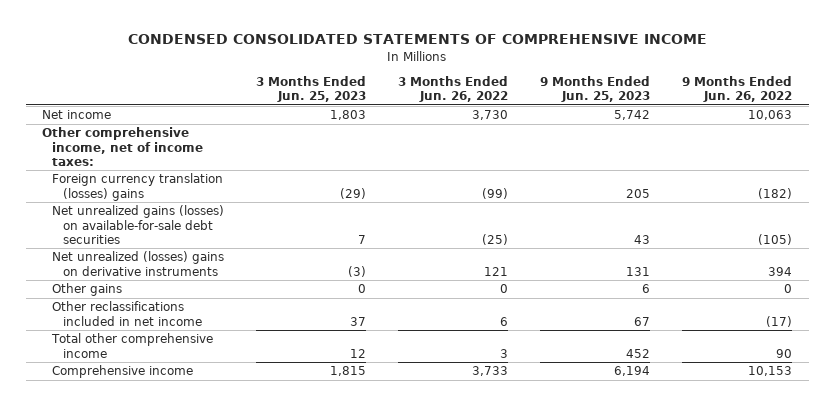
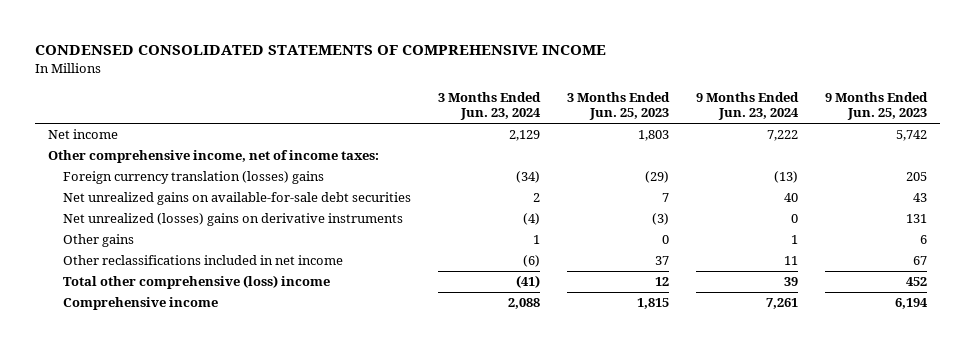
[398,75,509,103] 3 Months Ended Jun. 26, 2022 -> none
[682,75,793,103] 9 Months Ended Jun. 26, 2022 -> none
none -> [437,91,541,121] 3 Months Ended Jun. 23, 2024
none -> [695,91,799,121] 9 Months Ended Jun. 23, 2024
[52,205,225,244] Net unrealized gains (losses) on available-for-sale debt securities -> [62,192,411,206] Net unrealized gains on available-for-sale debt securities
[51,333,214,358] Total other comprehensive income -> [62,275,330,290] Total other comprehensive (loss) income

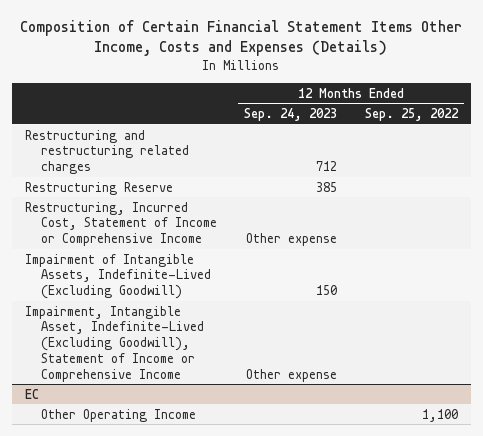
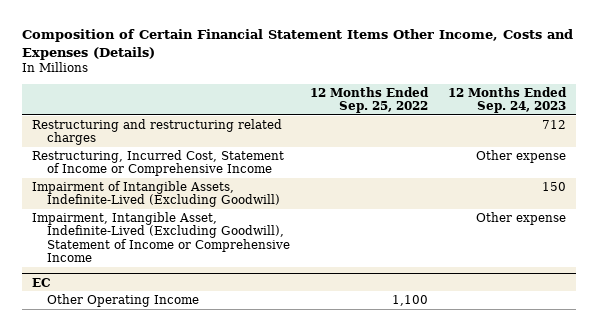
[25,181,174,195] Restructuring Reserve -> none

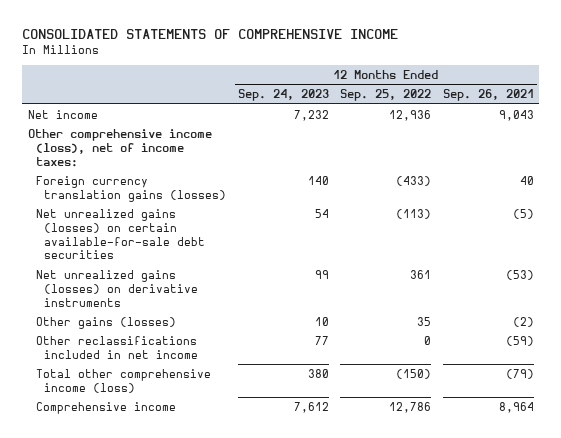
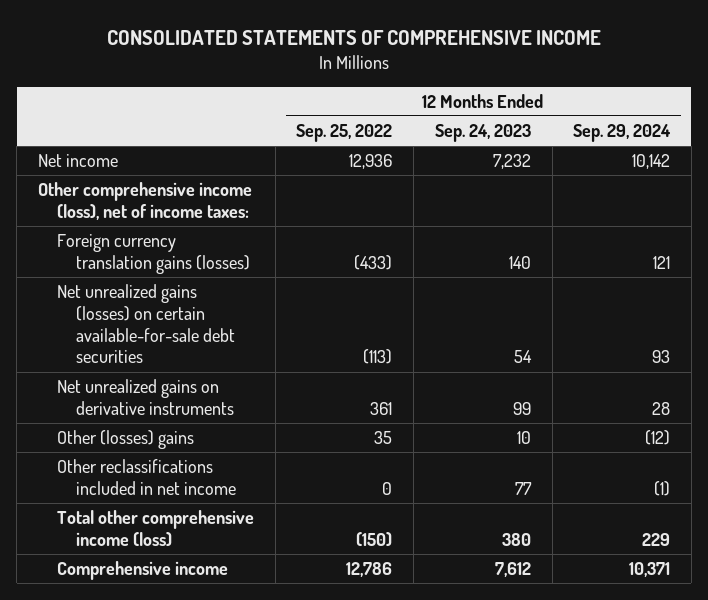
[442,89,534,102] Sep. 26, 2021 -> none
none -> [573,124,672,143] Sep. 29, 2024
[35,269,199,307] Net unrealized gains (losses) on derivative instruments -> [57,379,235,415] Net unrealized gains on derivative instruments
[35,316,176,329] Other gains (losses) -> [57,430,195,450] Other (losses) gains

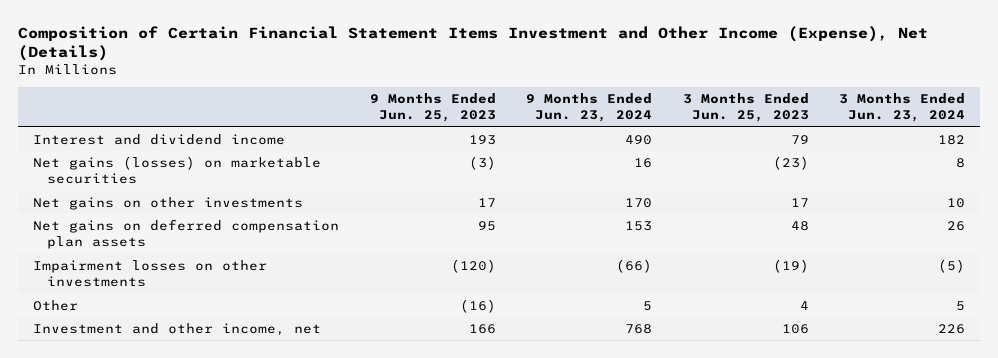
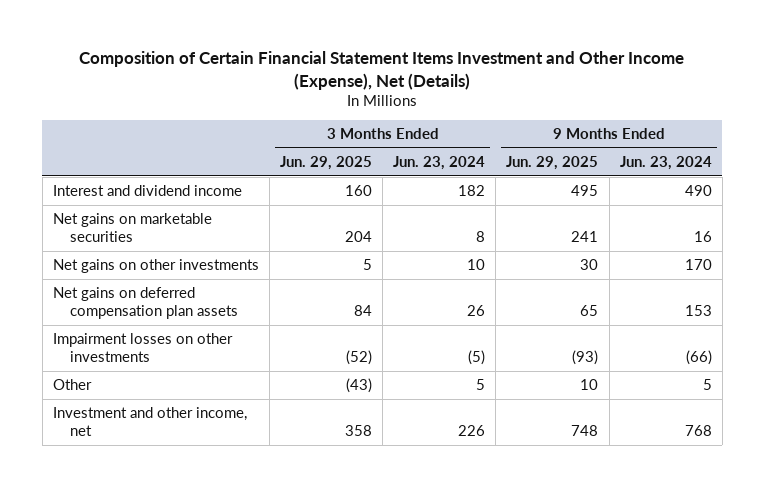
[369,93,496,123] 9 Months Ended Jun. 25, 2023 -> none
[682,93,809,123] 3 Months Ended Jun. 25, 2023 -> none
none -> [279,155,372,170] Jun. 29, 2025
none -> [506,155,599,170] Jun. 29, 2025
[33,156,322,185] Net gains (losses) on marketable securities -> [52,213,212,243] Net gains on marketable securities

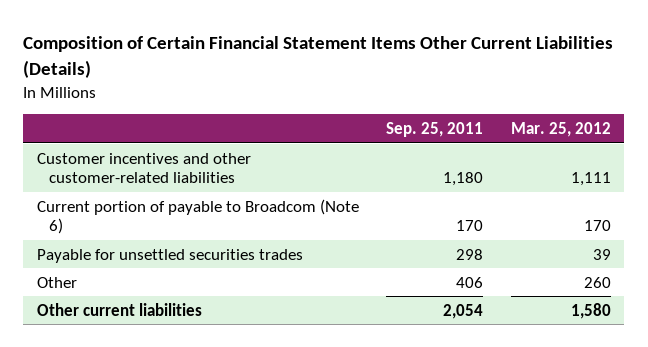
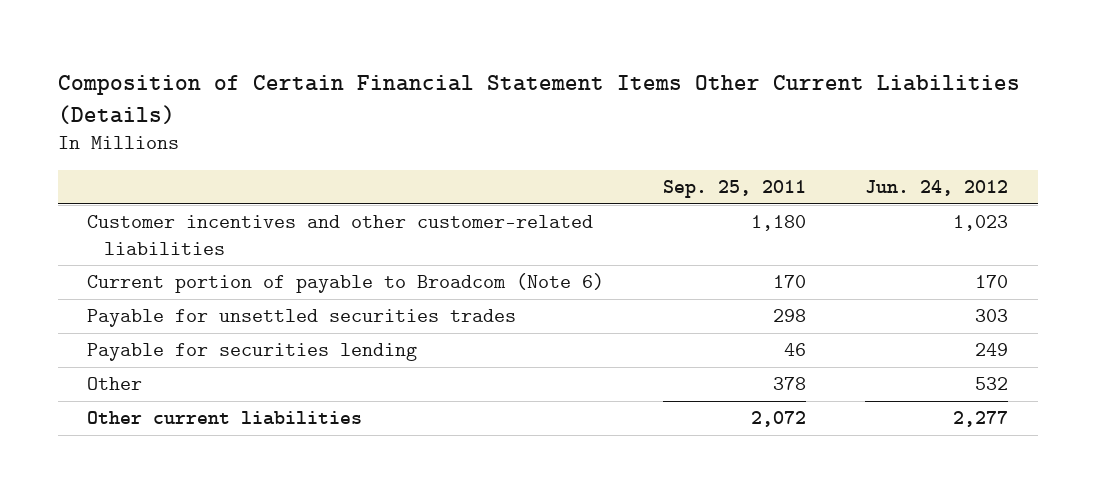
[510,121,611,137] Mar. 25, 2012 -> none
none -> [865,180,1009,197] Jun. 24, 2012
none -> [87,343,418,362] Payable for securities lending
[456,276,484,288] 406 -> [773,377,807,391] 378
[443,303,484,319] 2,054 -> [751,411,807,428] 2,072

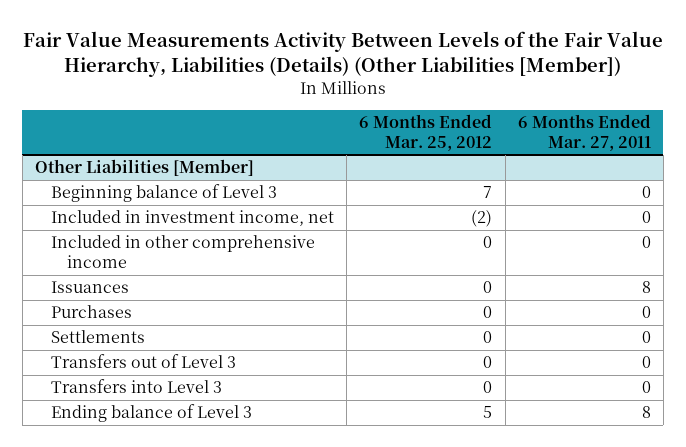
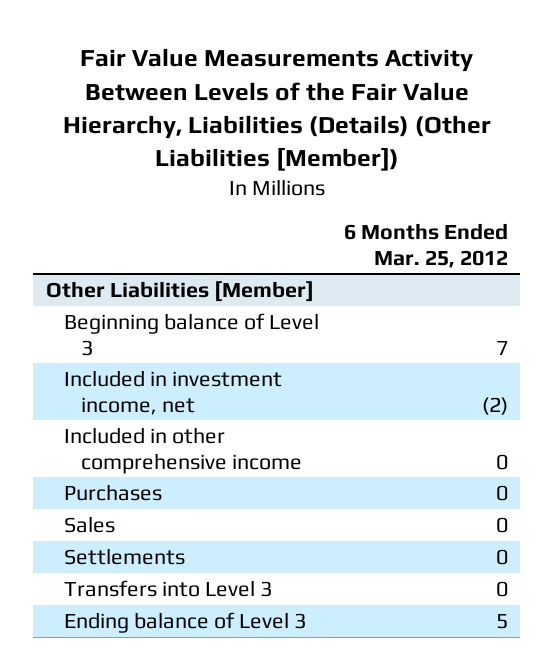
[517,114,651,151] 6 Months Ended Mar. 27, 2011 -> none
[51,281,130,294] Issuances -> none
none -> [63,515,115,533] Sales
[51,354,237,369] Transfers out of Level 3 -> none

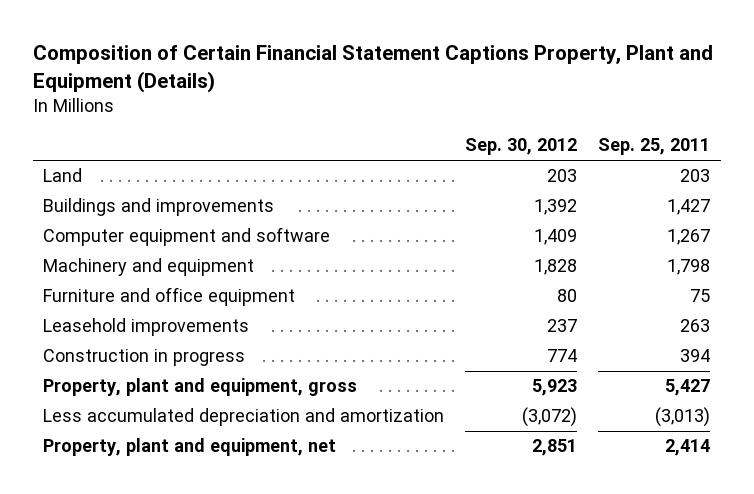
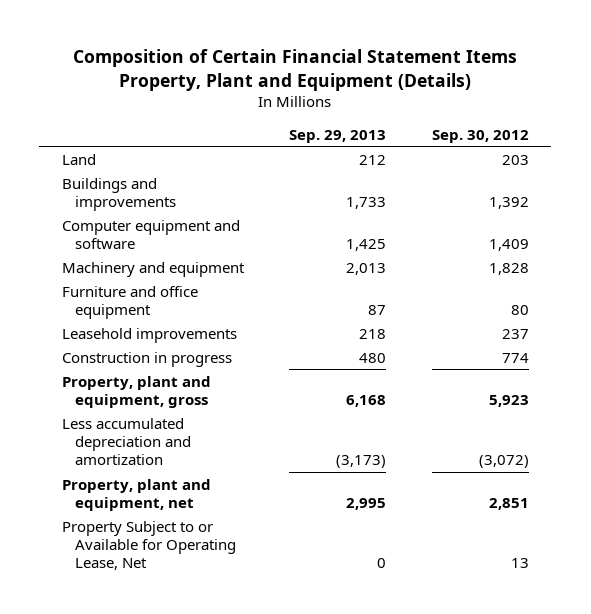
[32,45,713,94] Composition of Certain Financial Statement Captions Property, Plant and Equipment (Details) -> [73,49,518,91] Composition of Certain Financial Statement Items Property, Plant and Equipment (Details)
[598,138,711,156] Sep. 25, 2011 -> none
none -> [289,129,387,143] Sep. 29, 2013
none -> [62,520,237,571] Property Subject to or Available for Operating Lease, Net

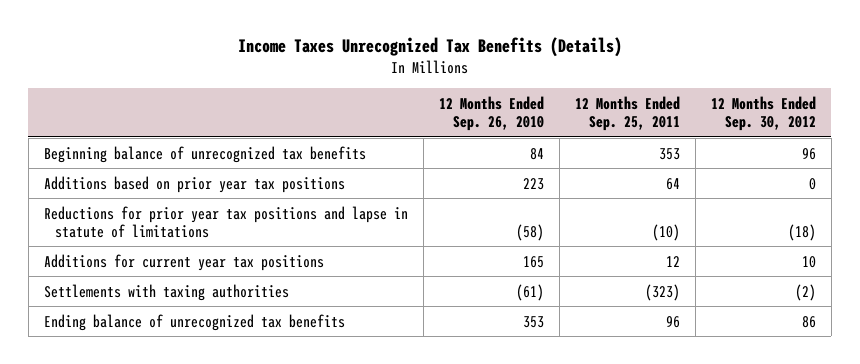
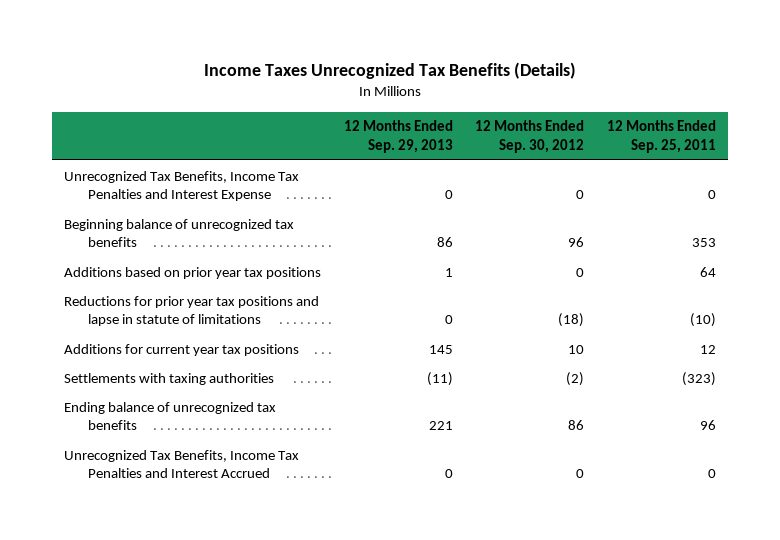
[438,95,544,131] 12 Months Ended Sep. 26, 2010 -> none
none -> [343,120,453,153] 12 Months Ended Sep. 29, 2013
none -> [63,170,299,202] Unrecognized Tax Benefits, Income Tax Penalties and Interest Expense
none -> [63,449,299,479] Unrecognized Tax Benefits, Income Tax Penalties and Interest Accrued

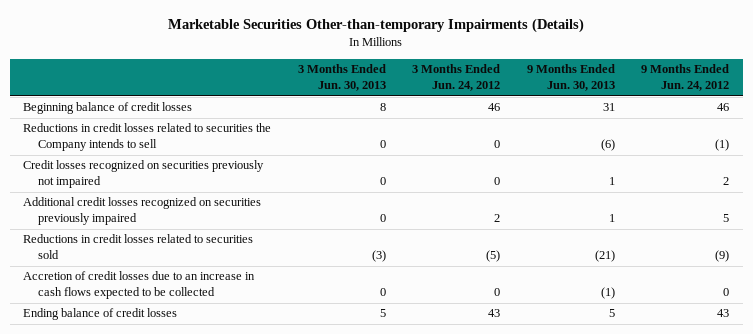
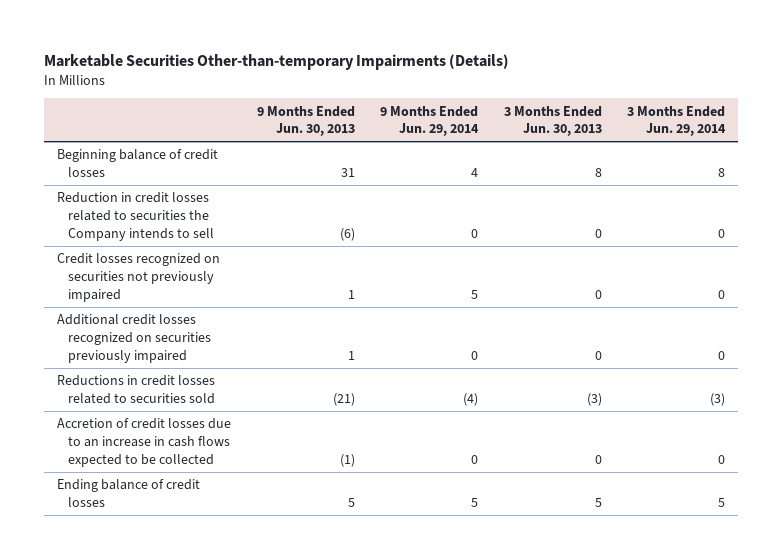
[412,64,501,92] 3 Months Ended Jun. 24, 2012 -> none
[641,64,730,92] 9 Months Ended Jun. 24, 2012 -> none
none -> [380,105,480,137] 9 Months Ended Jun. 29, 2014
none -> [627,105,727,137] 3 Months Ended Jun. 29, 2014
[23,123,272,152] Reductions in credit losses related to securities the Company intends to sell -> [57,192,214,241] Reduction in credit losses related to securities the Company intends to sell
[23,160,265,189] Credit losses recognized on securities previously not impaired -> [57,253,221,302] Credit losses recognized on securities not previously impaired

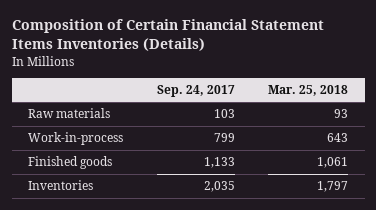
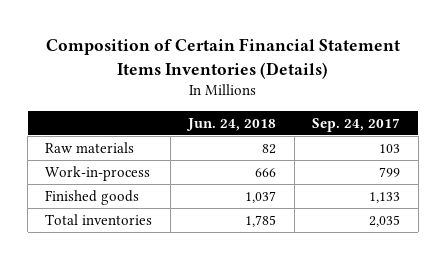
[268,84,349,96] Mar. 25, 2018 -> none
none -> [186,117,277,131] Jun. 24, 2018
[28,180,94,191] Inventories -> [45,213,153,225] Total inventories

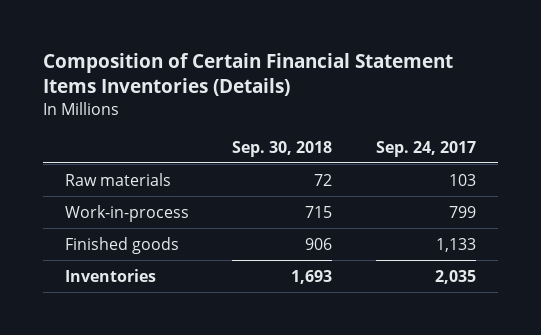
[186,117,277,131] Jun. 24, 2018 -> none
none -> [232,140,333,157] Sep. 30, 2018
[45,213,153,225] Total inventories -> [64,268,156,282] Inventories

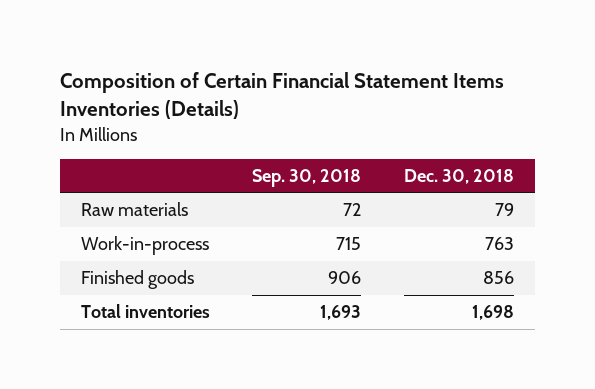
[375,140,476,157] Sep. 24, 2017 -> none
none -> [403,168,514,184] Dec. 30, 2018
[64,268,156,282] Inventories -> [81,304,211,319] Total inventories

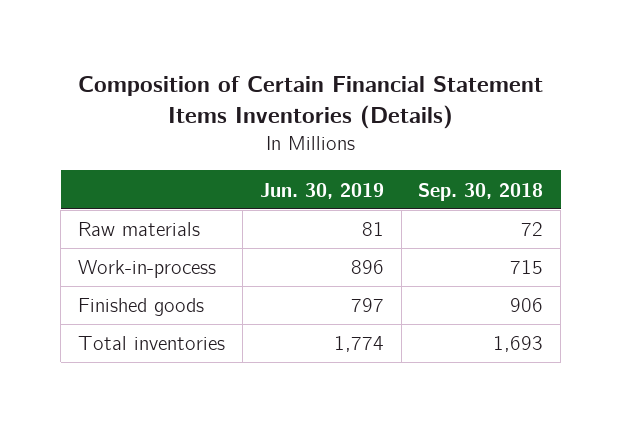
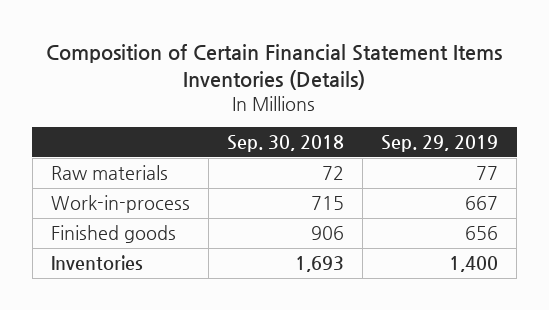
[259,182,384,199] Jun. 30, 2019 -> none
none -> [381,134,499,152] Sep. 29, 2019
[78,336,226,351] Total inventories -> [50,255,143,271] Inventories

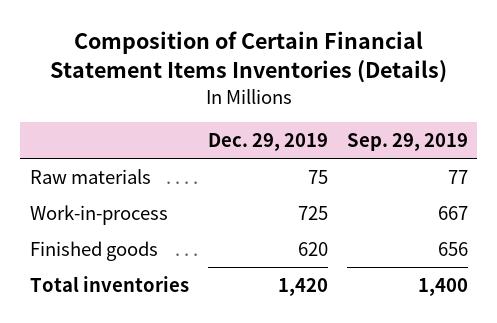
[226,134,344,152] Sep. 30, 2018 -> none
none -> [207,133,328,152] Dec. 29, 2019
[50,255,143,271] Inventories -> [29,275,189,292] Total inventories

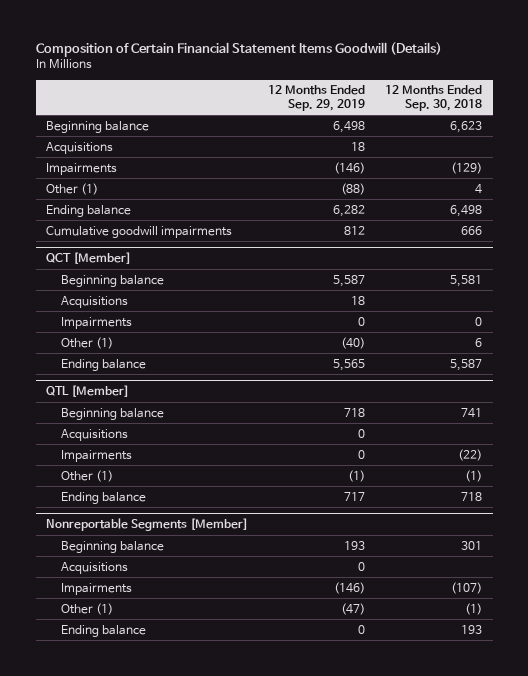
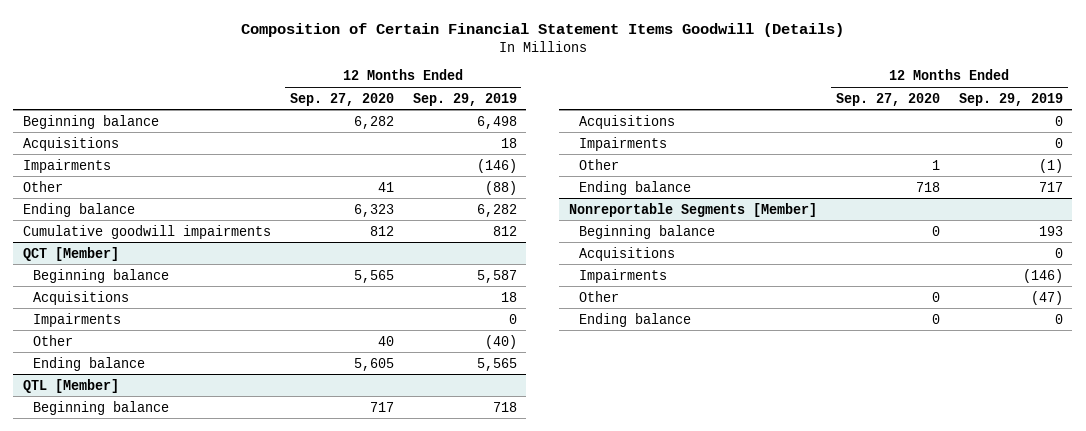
[385,85,483,111] 12 Months Ended Sep. 30, 2018 -> none
none -> [289,92,394,106] Sep. 27, 2020
[45,182,98,195] Other (1) -> [22,180,63,192] Other
[60,336,113,349] Other (1) -> [33,334,74,346] Other
[60,469,113,482] Other (1) -> [579,158,620,170] Other
[60,602,113,615] Other (1) -> [579,290,620,302] Other

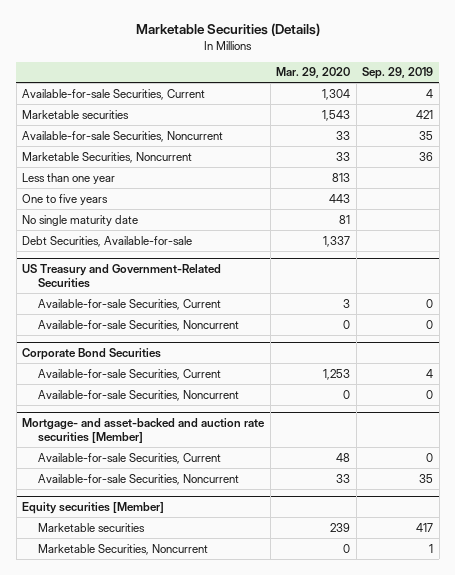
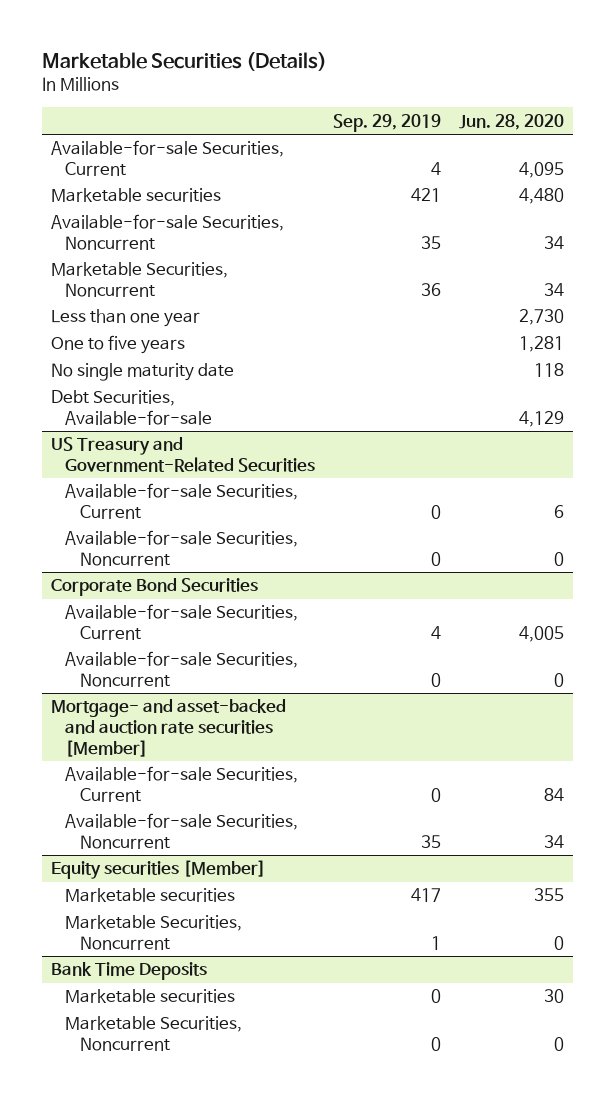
[276,67,351,79] Mar. 29, 2020 -> none
none -> [459,113,565,130] Jun. 28, 2020
none -> [50,962,207,981] Bank Time Deposits
none -> [65,989,236,1004] Marketable securities
none -> [65,1016,243,1052] Marketable Securities, Noncurrent

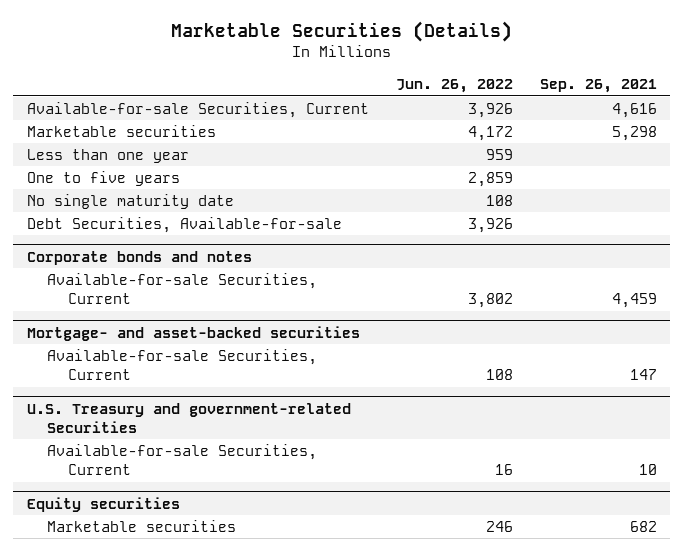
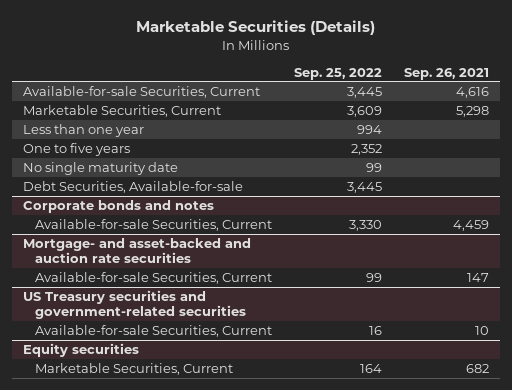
[395,79,513,94] Jun. 26, 2022 -> none
none -> [293,67,382,80] Sep. 25, 2022
[26,124,216,137] Marketable securities -> [23,104,222,117] Marketable Securities, Current
[26,325,360,341] Mortgage- and asset-backed securities -> [23,237,252,263] Mortgage- and asset-backed and auction rate securities
[26,402,351,433] U.S. Treasury and government-related Securities -> [23,289,247,319] US Treasury securities and government-related securities
[47,519,237,532] Marketable securities -> [35,362,234,375] Marketable Securities, Current

